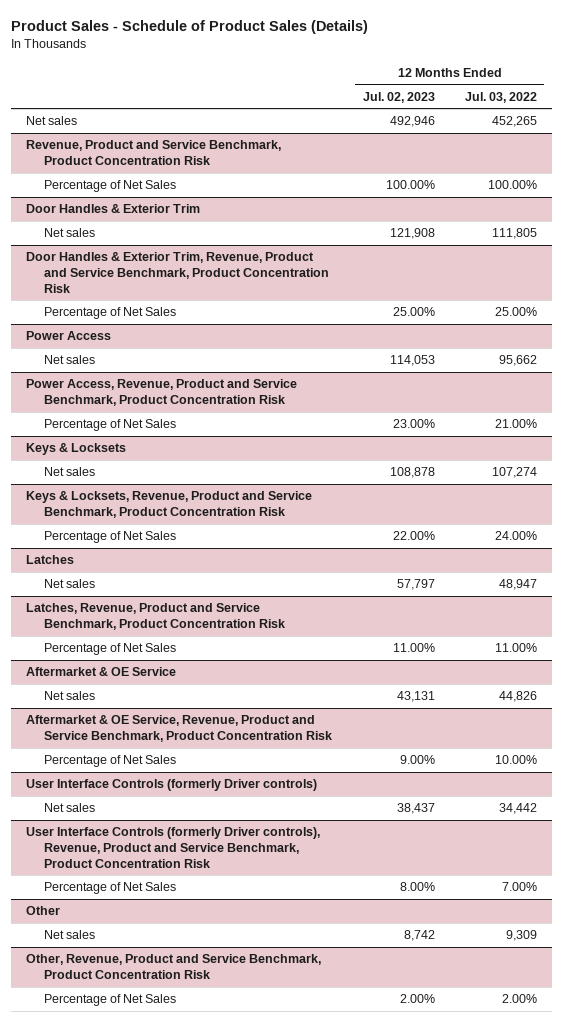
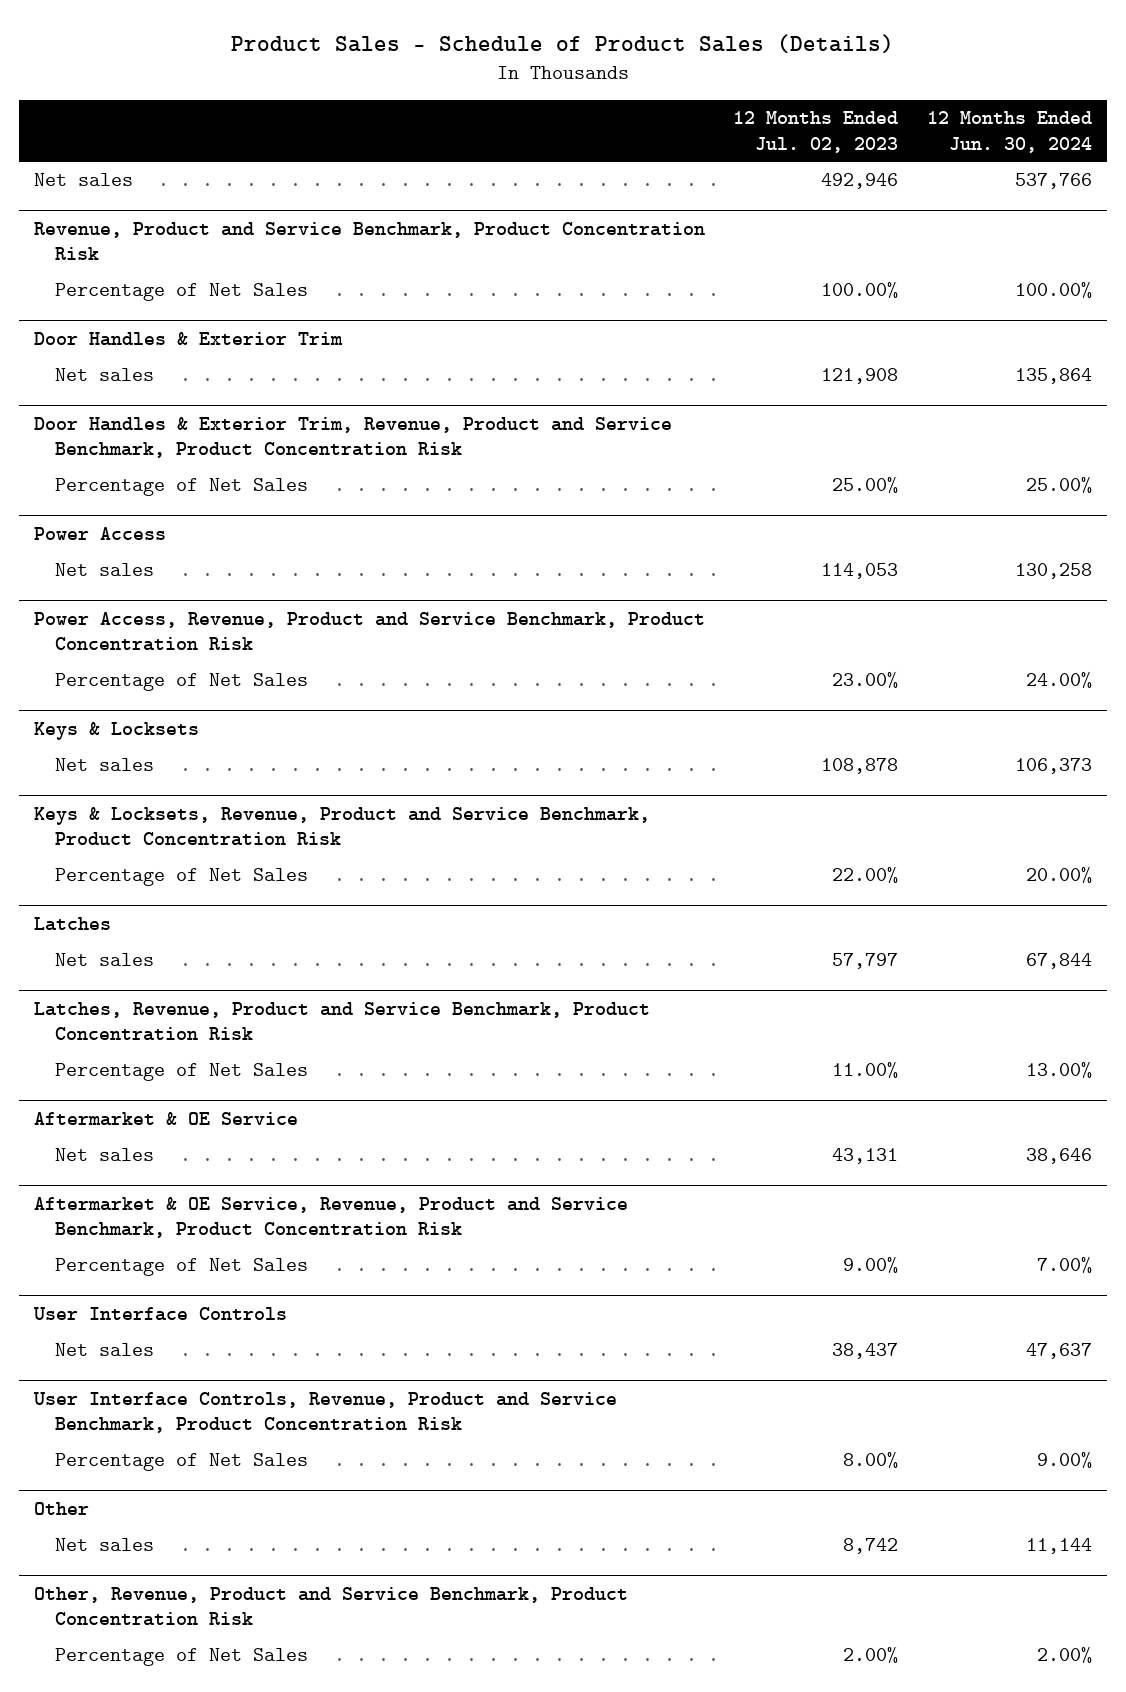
[464,91,537,103] Jul. 03, 2022 -> none
none -> [927,111,1093,153] 12 Months Ended Jun. 30, 2024
[26,779,318,792] User Interface Controls (formerly Driver controls) -> [32,1306,287,1321] User Interface Controls
[26,827,321,868] User Interface Controls (formerly Driver controls), Revenue, Product and Service Benchmark, Product Concentration Risk -> [32,1391,617,1434] User Interface Controls, Revenue, Product and Service Benchmark, Product Concentration Risk

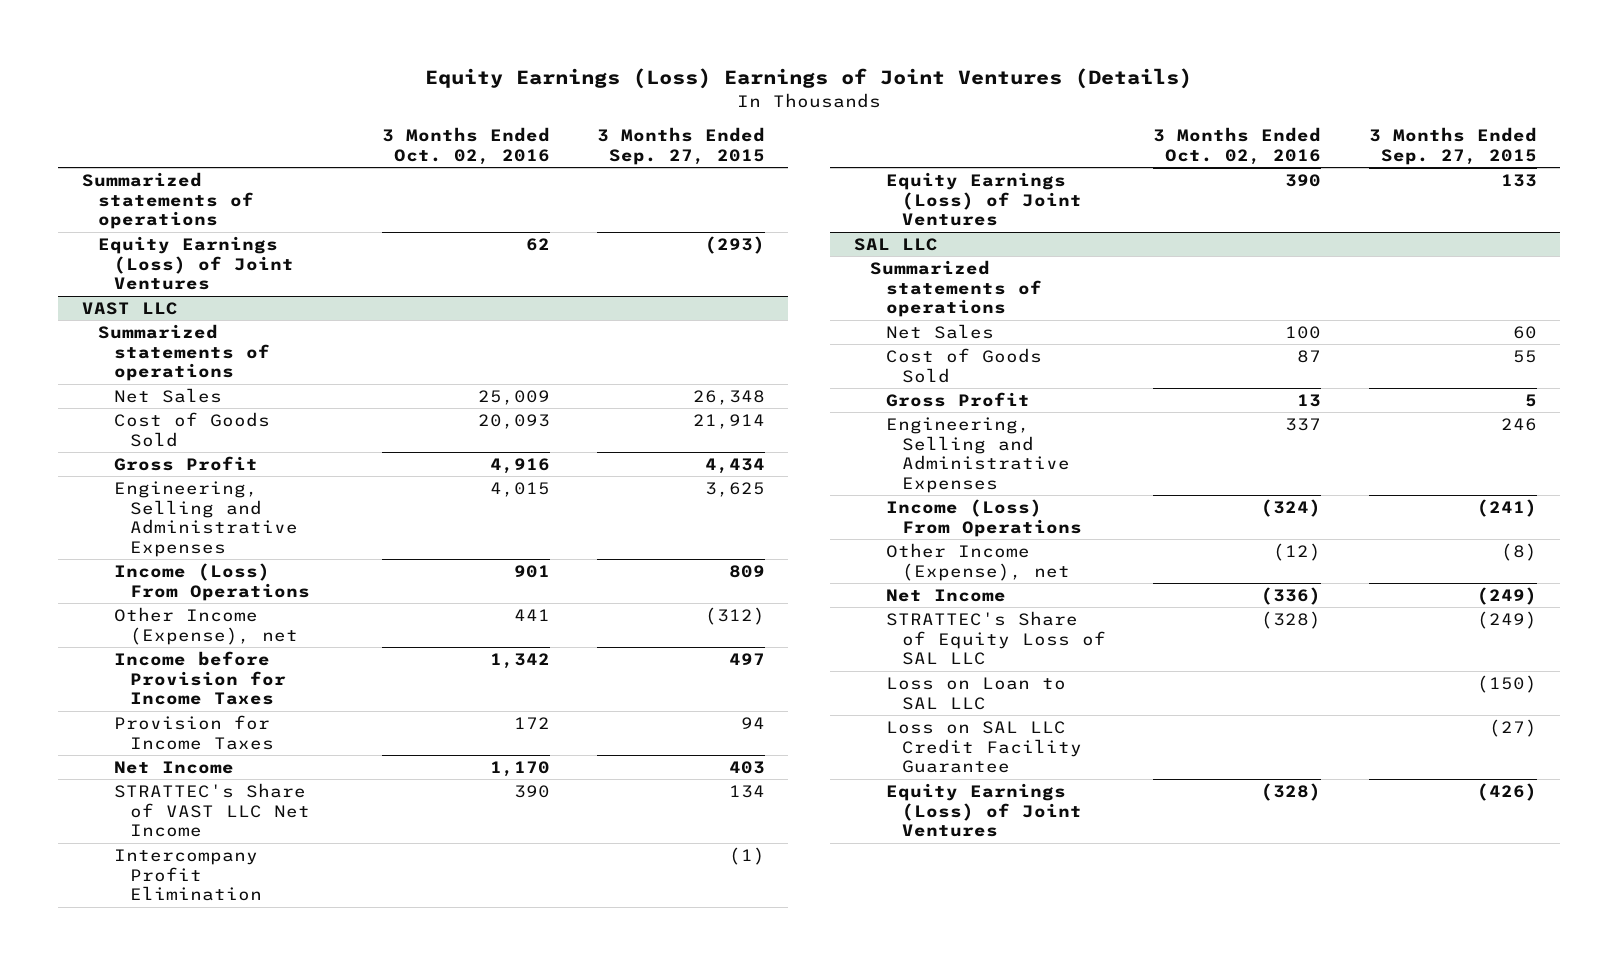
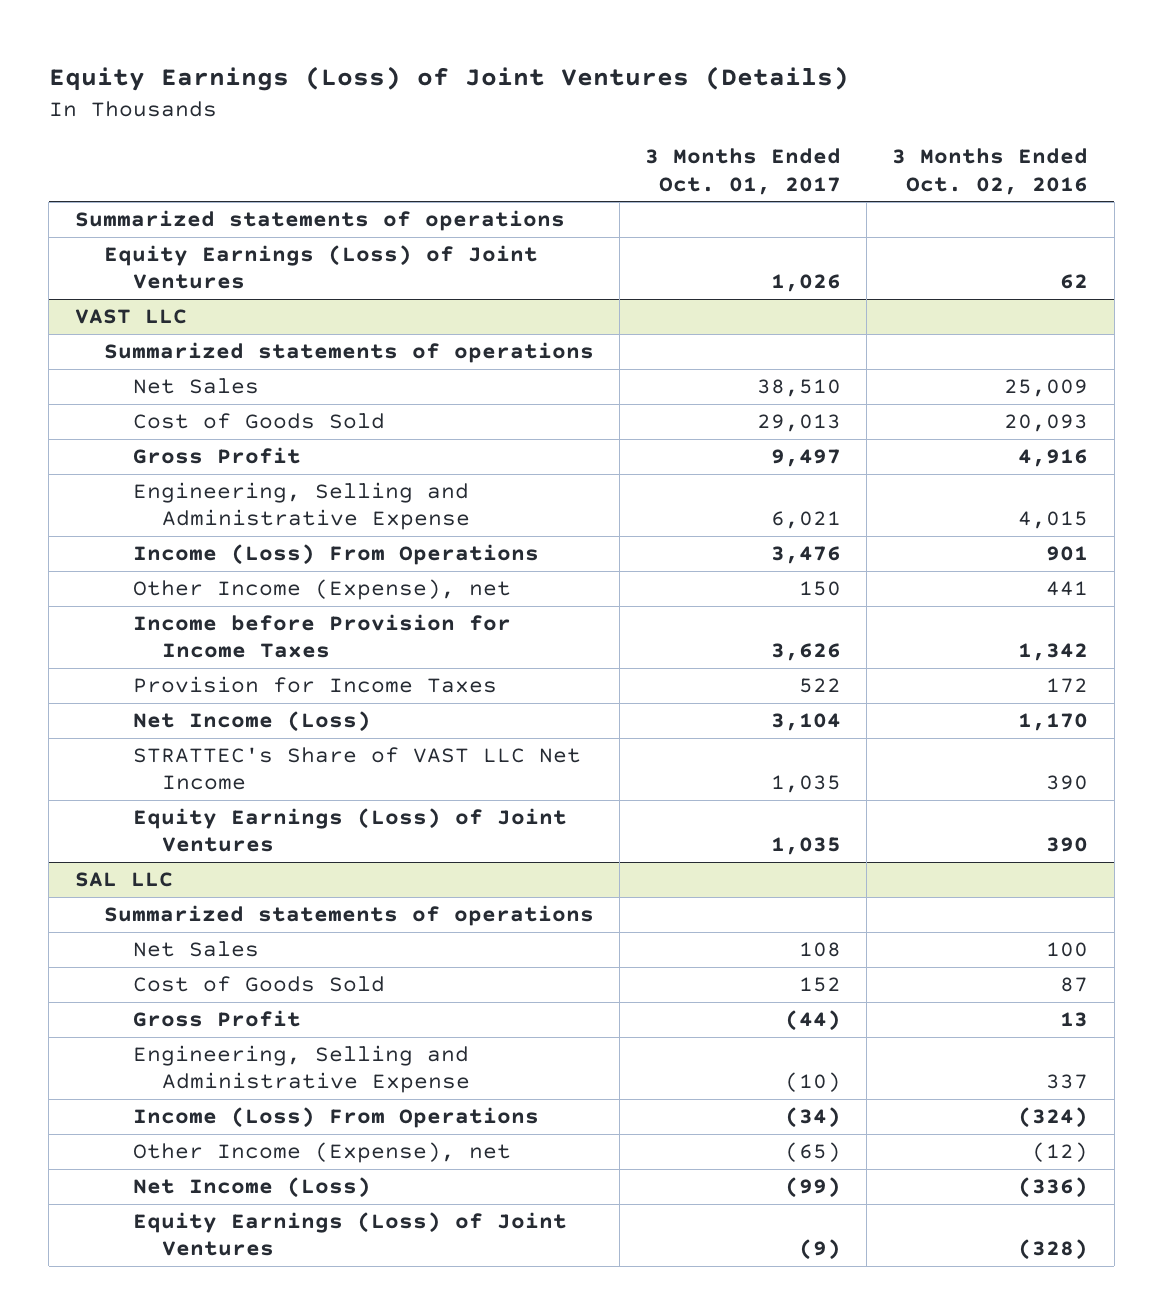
[425,68,1193,90] Equity Earnings (Loss) Earnings of Joint Ventures (Details) -> [48,65,849,91] Equity Earnings (Loss) of Joint Ventures (Details)
[596,127,765,165] 3 Months Ended Sep. 27, 2015 -> none
none -> [645,148,842,195] 3 Months Ended Oct. 01, 2017
[114,481,299,558] Engineering, Selling and Administrative Expenses -> [132,482,470,531] Engineering, Selling and Administrative Expense
[114,761,235,775] Net Income -> [132,711,371,733] Net Income (Loss)
[114,849,263,902] Intercompany Profit Elimination -> none
[885,417,1071,494] Engineering, Selling and Administrative Expenses -> [132,1045,470,1094] Engineering, Selling and Administrative Expense
[885,611,1107,666] STRATTEC's Share of Equity Loss of SAL LLC -> none
[885,677,1066,710] Loss on Loan to SAL LLC -> none
[885,721,1083,774] Loss on SAL LLC Credit Facility Guarantee -> none
[885,589,1006,603] Net Income -> [132,1177,371,1199] Net Income (Loss)

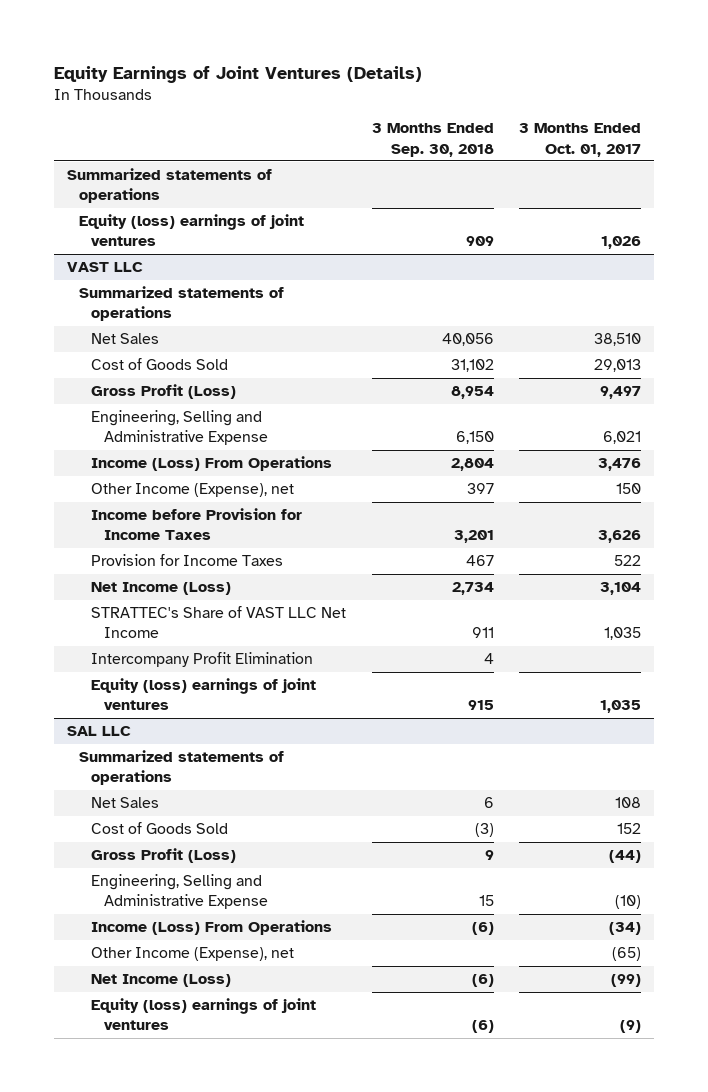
[48,65,849,91] Equity Earnings (Loss) of Joint Ventures (Details) -> [54,65,423,83] Equity Earnings of Joint Ventures (Details)
[892,148,1089,195] 3 Months Ended Oct. 02, 2016 -> none
none -> [371,123,494,157] 3 Months Ended Sep. 30, 2018
[103,245,538,290] Equity Earnings (Loss) of Joint Ventures -> [79,214,305,247] Equity (loss) earnings of joint ventures
[132,447,301,465] Gross Profit -> [91,384,237,400] Gross Profit (Loss)
none -> [91,652,314,668] Intercompany Profit Elimination
[132,808,567,853] Equity Earnings (Loss) of Joint Ventures -> [91,678,317,711] Equity (loss) earnings of joint ventures
[132,1010,301,1028] Gross Profit -> [91,848,237,864] Gross Profit (Loss)
[132,1212,567,1257] Equity Earnings (Loss) of Joint Ventures -> [91,998,317,1031] Equity (loss) earnings of joint ventures

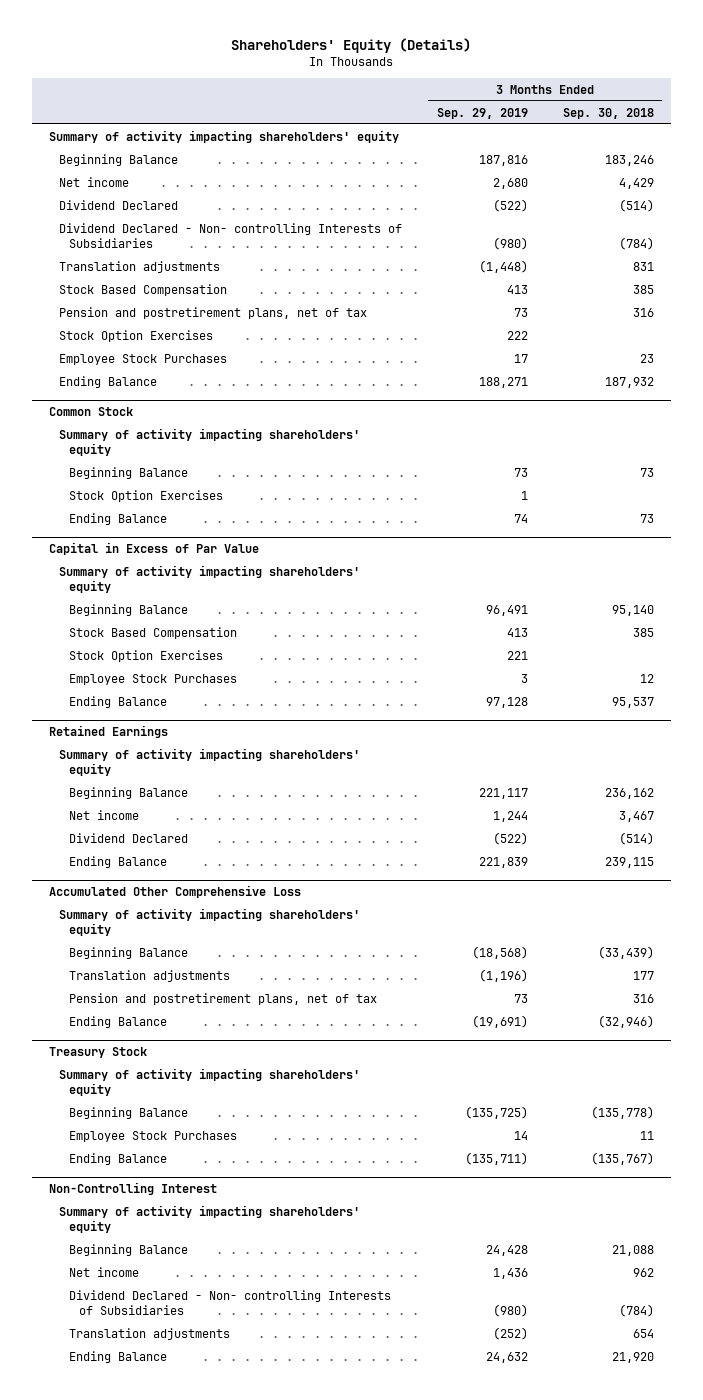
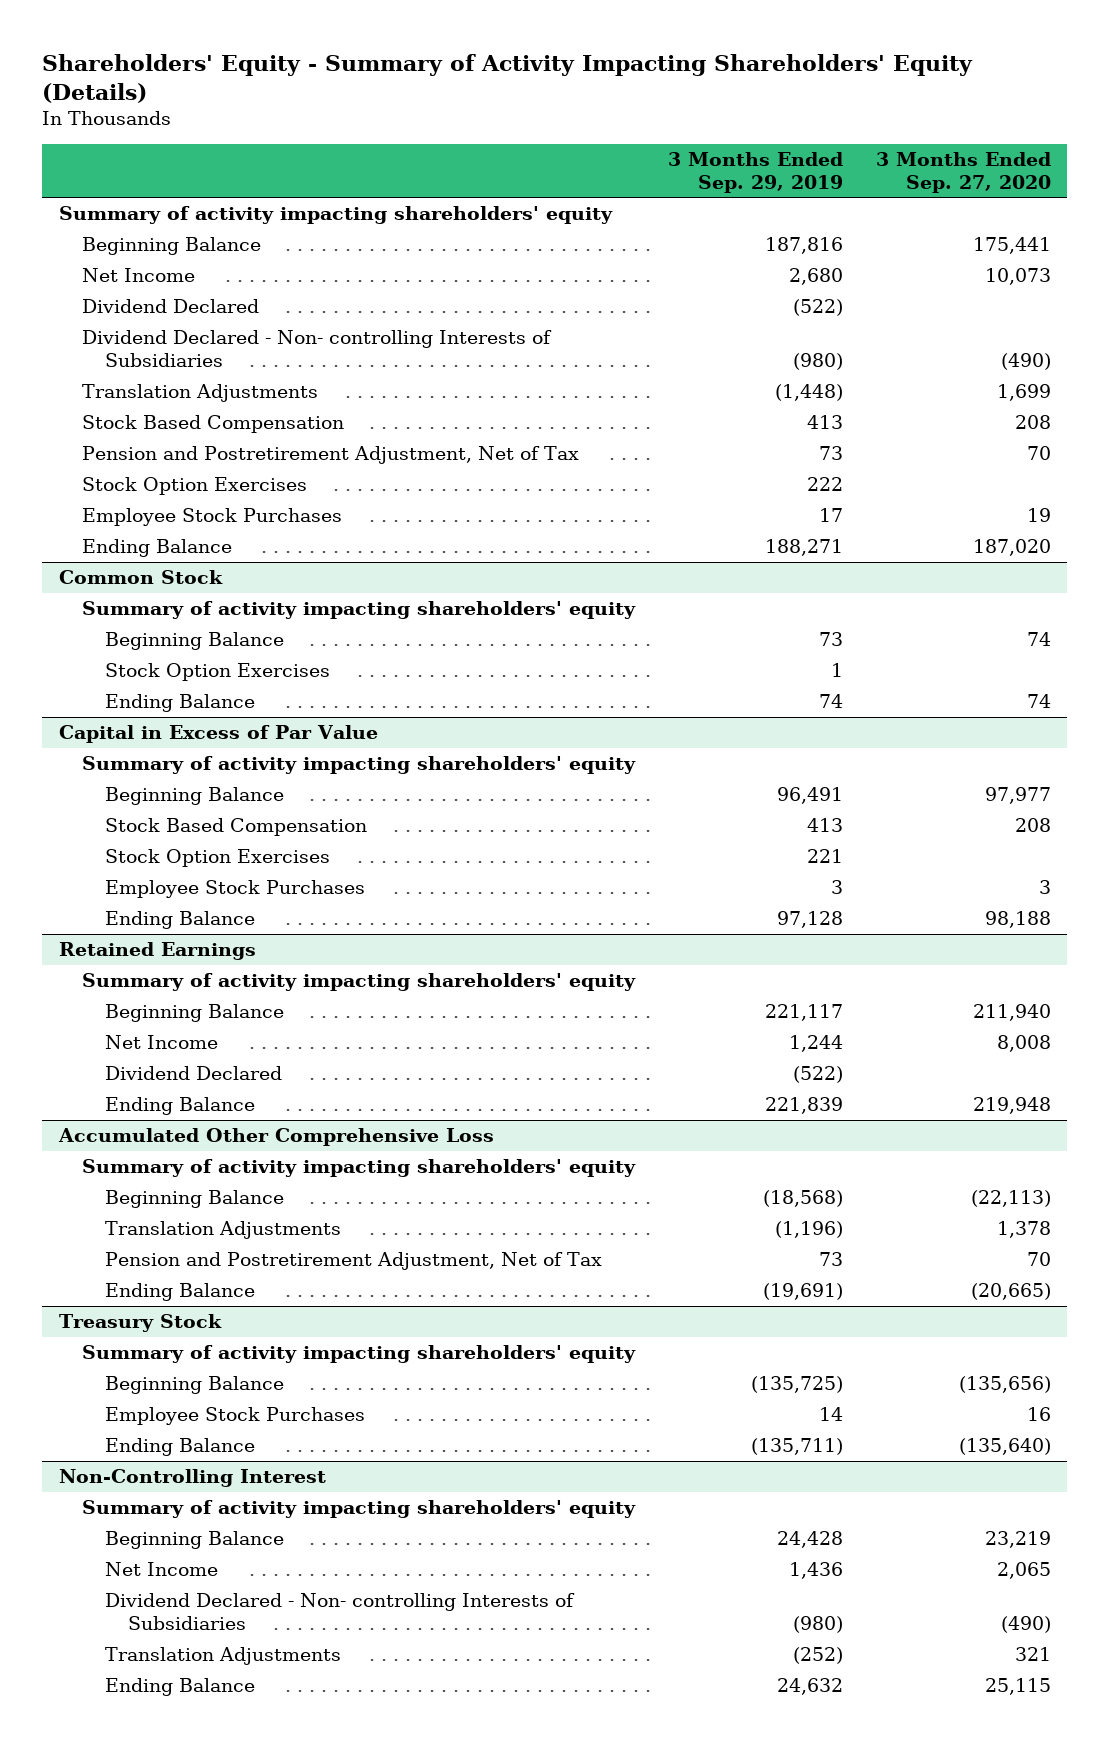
[231,38,472,54] Shareholders' Equity (Details) -> [42,54,974,104] Shareholders' Equity - Summary of Activity Impacting Shareholders' Equity (Details)
[562,107,654,119] Sep. 30, 2018 -> none
none -> [875,151,1051,194] 3 Months Ended Sep. 27, 2020
[59,176,130,187] Net income -> [81,268,195,283] Net Income
[59,260,221,273] Translation adjustments -> [81,384,318,403] Translation Adjustments
[59,306,368,319] Pension and postretirement plans, net of tax -> [81,446,579,465] Pension and Postretirement Adjustment, Net of Tax
[68,809,139,820] Net income -> [104,1035,218,1050] Net Income
[68,969,230,982] Translation adjustments -> [104,1221,341,1240] Translation Adjustments
[68,992,377,1005] Pension and postretirement plans, net of tax -> [104,1252,602,1271] Pension and Postretirement Adjustment, Net of Tax
[68,1266,139,1277] Net income -> [104,1562,218,1577] Net Income
[68,1327,230,1340] Translation adjustments -> [104,1647,341,1666] Translation Adjustments

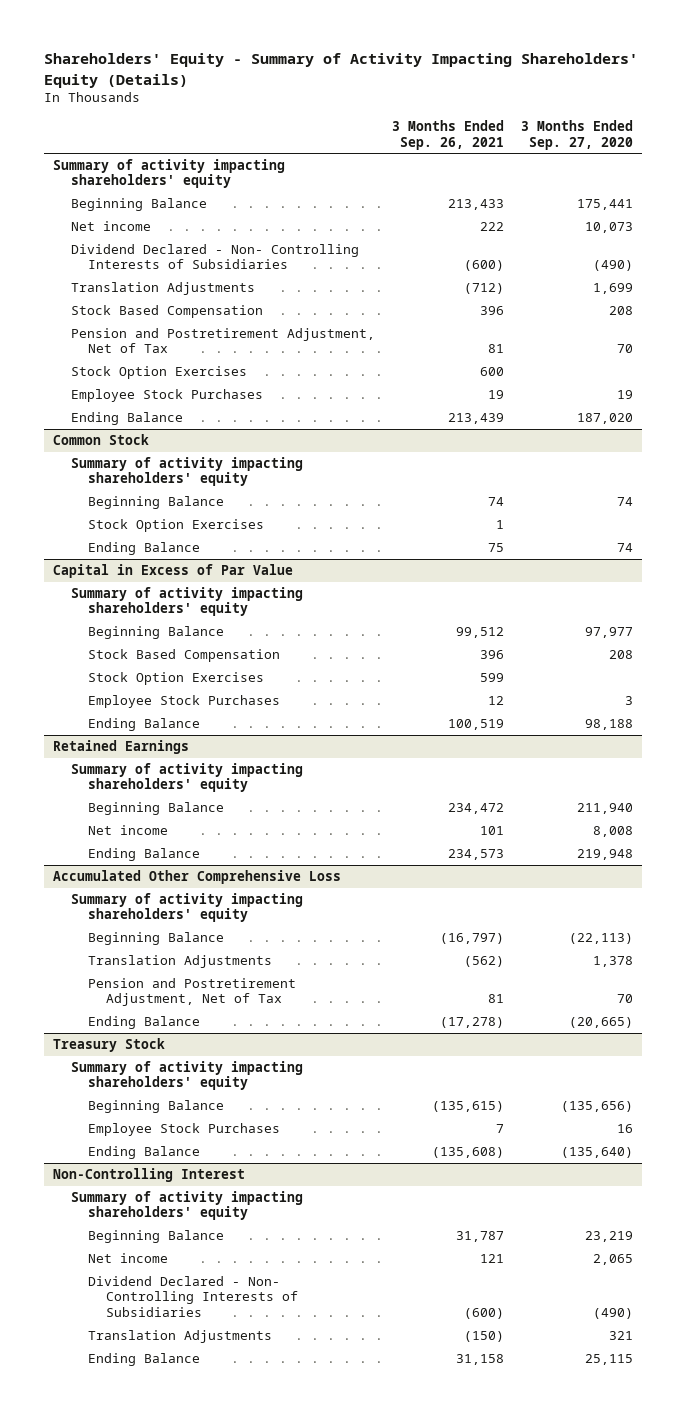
[667,151,843,194] 3 Months Ended Sep. 29, 2019 -> none
none -> [391,120,504,150] 3 Months Ended Sep. 26, 2021
[81,299,259,314] Dividend Declared -> none
[81,268,195,283] Net Income -> [70,221,151,232] Net income
[81,330,552,368] Dividend Declared - Non- controlling Interests of Subsidiaries -> [70,244,359,270] Dividend Declared - Non- Controlling Interests of Subsidiaries
[104,1066,282,1081] Dividend Declared -> none
[104,1035,218,1050] Net Income -> [88,825,169,836] Net income
[104,1562,218,1577] Net Income -> [88,1253,169,1264] Net income
[104,1593,575,1631] Dividend Declared - Non- controlling Interests of Subsidiaries -> [88,1276,299,1317] Dividend Declared - Non- Controlling Interests of Subsidiaries

